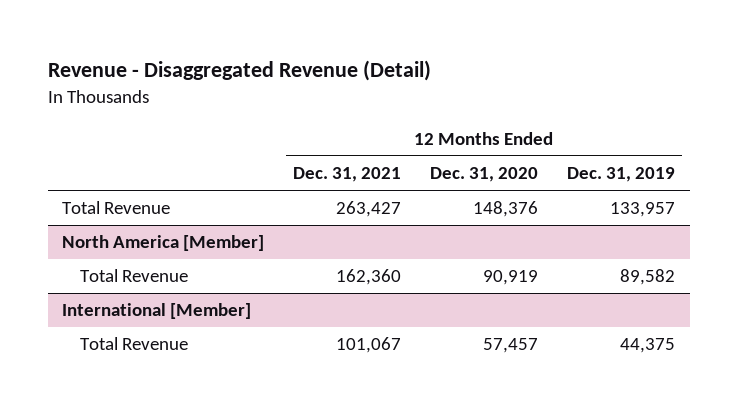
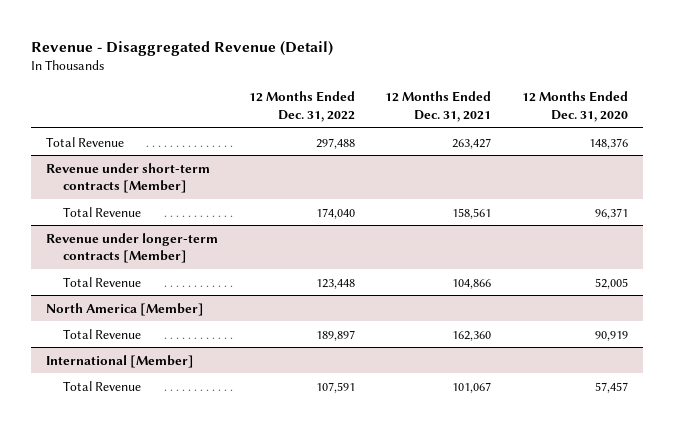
[567,167,676,183] Dec. 31, 2019 -> none
none -> [248,91,355,122] 12 Months Ended Dec. 31, 2022
none -> [46,162,211,194] Revenue under short-term contracts [Member]
none -> [63,206,142,217] Total Revenue
none -> [46,232,219,264] Revenue under longer-term contracts [Member]
none -> [63,276,142,287] Total Revenue

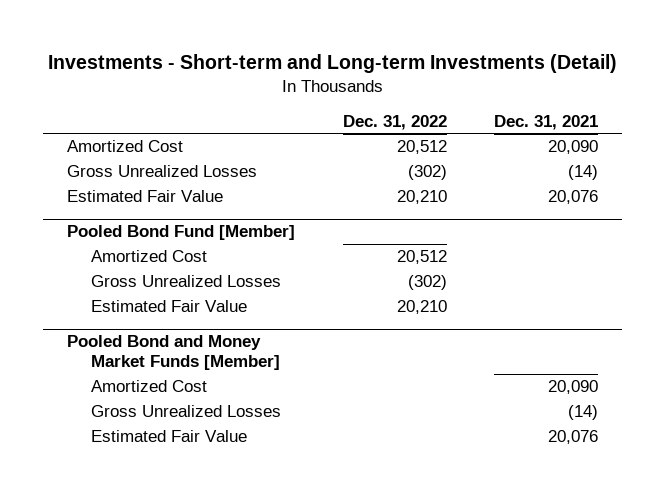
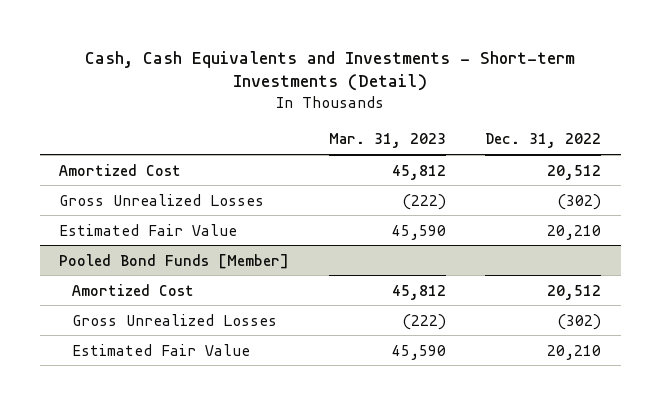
[47,54,617,74] Investments - Short-term and Long-term Investments (Detail) -> [85,50,576,92] Cash, Cash Equivalents and Investments - Short-term Investments (Detail)
[494,114,599,130] Dec. 31, 2021 -> none
none -> [328,133,446,149] Mar. 31, 2023
[66,225,295,241] Pooled Bond Fund [Member] -> [59,253,290,269] Pooled Bond Funds [Member]
[66,335,280,371] Pooled Bond and Money Market Funds [Member] -> none
[90,380,207,393] Amortized Cost -> none
[90,405,281,418] Gross Unrealized Losses -> none
[90,430,247,443] Estimated Fair Value -> none

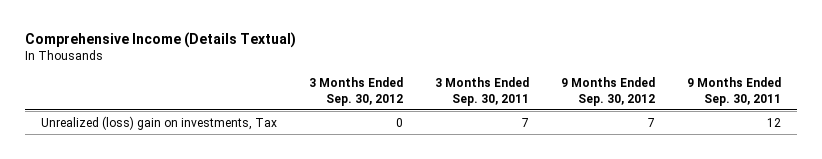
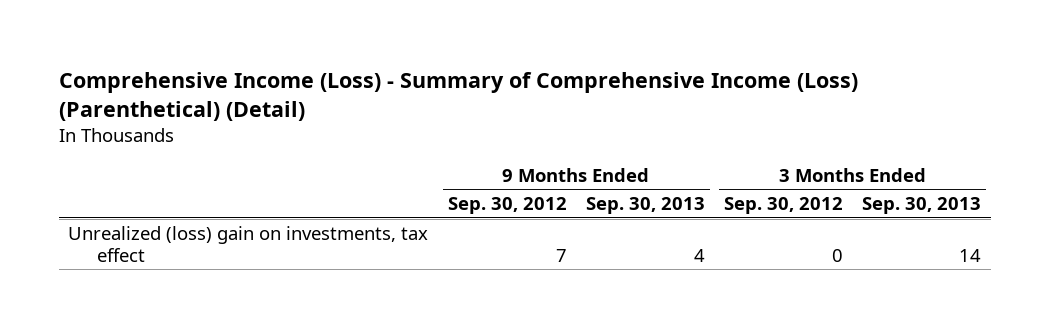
[24,31,296,48] Comprehensive Income (Details Textual) -> [58,71,858,121] Comprehensive Income (Loss) - Summary of Comprehensive Income (Loss) (Parenthetical) (Detail)
[435,77,530,106] 3 Months Ended Sep. 30, 2011 -> none
[687,77,782,106] 9 Months Ended Sep. 30, 2011 -> none
none -> [585,197,705,215] Sep. 30, 2013
none -> [862,197,982,215] Sep. 30, 2013
[40,115,277,130] Unrealized (loss) gain on investments, Tax -> [68,226,429,262] Unrealized (loss) gain on investments, tax effect

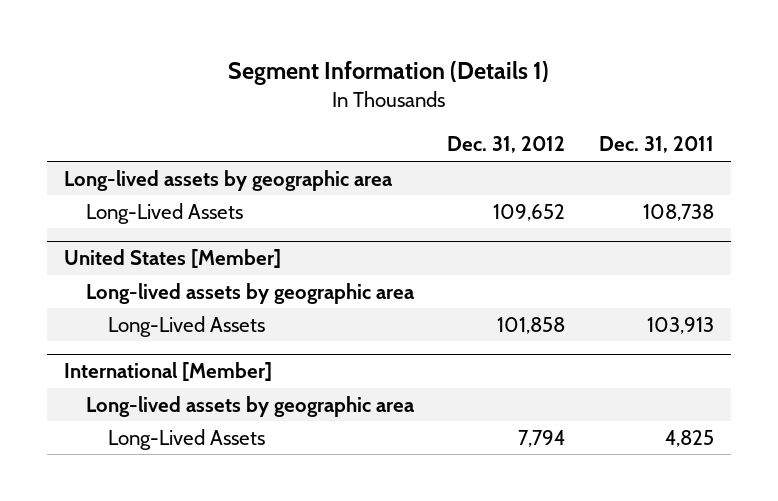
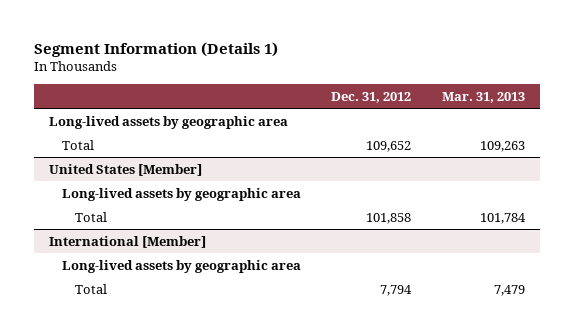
[598,136,714,154] Dec. 31, 2011 -> none
none -> [441,91,525,103] Mar. 31, 2013
[86,202,244,224] Long-Lived Assets -> [62,139,95,150] Total
[108,315,266,337] Long-Lived Assets -> [75,211,108,222] Total
[108,428,266,450] Long-Lived Assets -> [75,283,108,294] Total

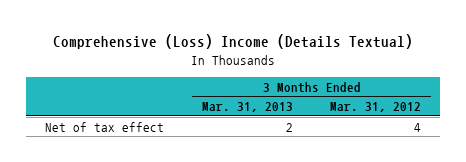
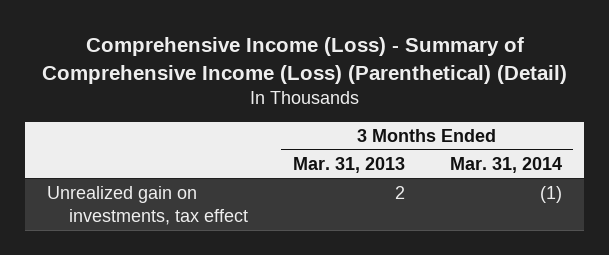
[53,34,414,50] Comprehensive (Loss) Income (Details Textual) -> [41,37,567,85] Comprehensive Income (Loss) - Summary of Comprehensive Income (Loss) (Parenthetical) (Detail)
[330,102,422,113] Mar. 31, 2012 -> none
none -> [449,156,562,173] Mar. 31, 2014
[44,121,164,132] Net of tax effect -> [47,186,248,226] Unrealized gain on investments, tax effect

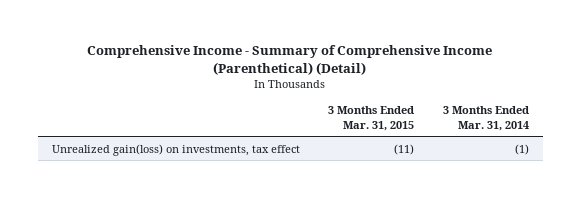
[41,37,567,85] Comprehensive Income (Loss) - Summary of Comprehensive Income (Loss) (Parenthetical) (Detail) -> [87,45,493,75] Comprehensive Income - Summary of Comprehensive Income (Parenthetical) (Detail)
[292,156,405,173] Mar. 31, 2013 -> none
none -> [328,106,415,131] 3 Months Ended Mar. 31, 2015
[47,186,248,226] Unrealized gain on investments, tax effect -> [52,143,301,156] Unrealized gain(loss) on investments, tax effect

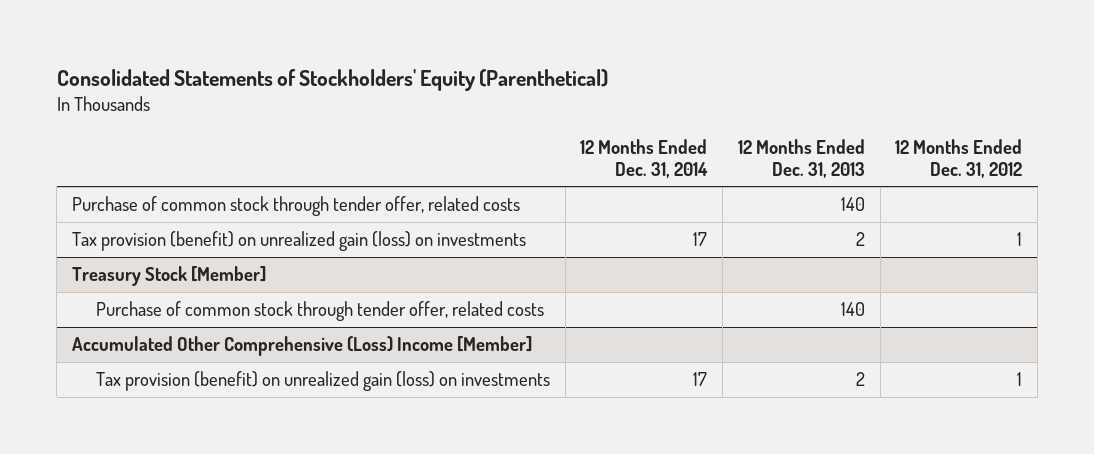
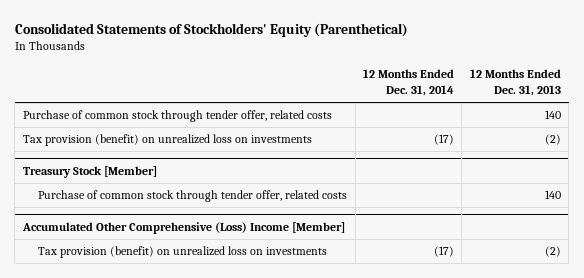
[895,138,1023,178] 12 Months Ended Dec. 31, 2012 -> none
[71,231,526,252] Tax provision (benefit) on unrealized gain (loss) on investments -> [22,134,312,147] Tax provision (benefit) on unrealized loss on investments
[693,232,708,247] 17 -> [434,134,455,146] (17)
[855,232,865,247] 2 -> [544,134,561,146] (2)
[95,371,550,392] Tax provision (benefit) on unrealized gain (loss) on investments -> [38,246,328,259] Tax provision (benefit) on unrealized loss on investments
[693,372,708,387] 17 -> [434,246,455,258] (17)
[855,372,865,387] 2 -> [544,246,561,258] (2)

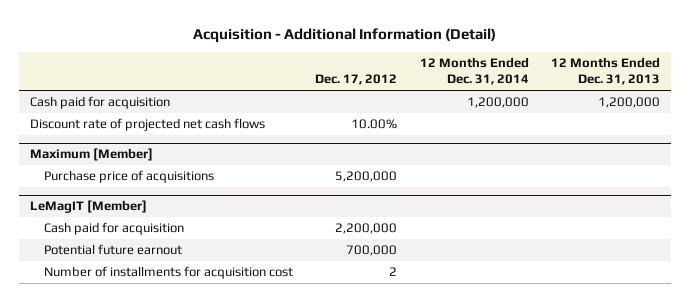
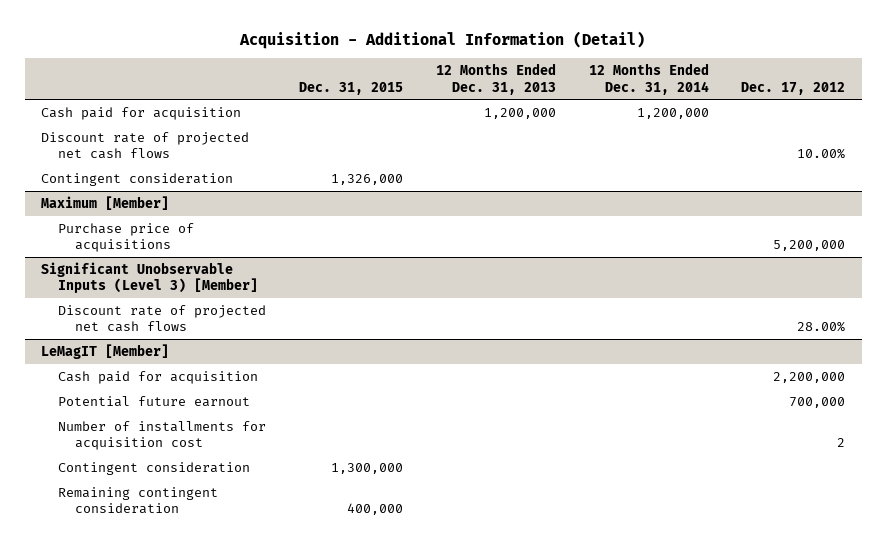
none -> [298,81,403,95] Dec. 31, 2015
none -> [41,173,234,187] Contingent consideration
none -> [41,262,259,294] Significant Unobservable Inputs (Level 3) [Member]
none -> [58,305,267,333] Discount rate of projected net cash flows
none -> [58,462,251,476] Contingent consideration
none -> [58,487,219,515] Remaining contingent consideration

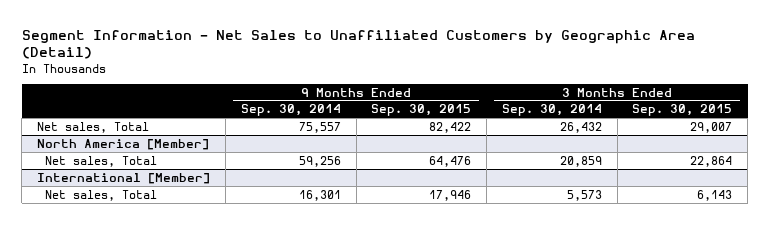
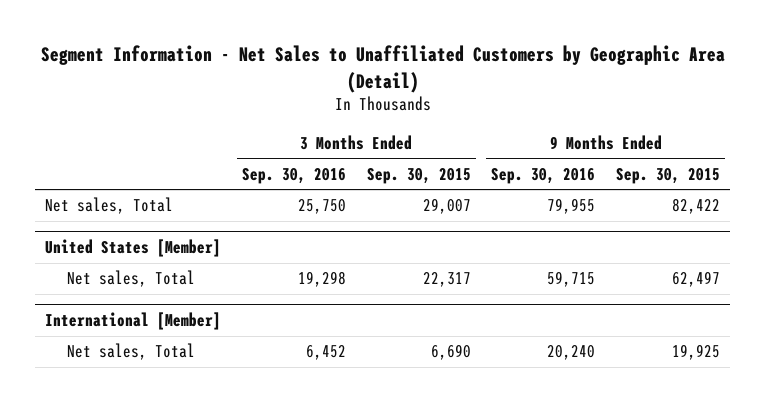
[240,104,341,117] Sep. 30, 2014 -> none
[501,104,602,117] Sep. 30, 2014 -> none
none -> [242,167,347,184] Sep. 30, 2016
none -> [491,167,596,184] Sep. 30, 2016
[37,138,210,150] North America [Member] -> none
none -> [45,239,222,258] United States [Member]
[429,155,472,167] 64,476 -> [672,271,721,288] 62,497
[690,155,733,167] 22,864 -> [422,272,471,288] 22,317
[429,189,472,201] 17,946 -> [672,344,721,361] 19,925
[697,189,733,201] 6,143 -> [430,344,471,361] 6,690

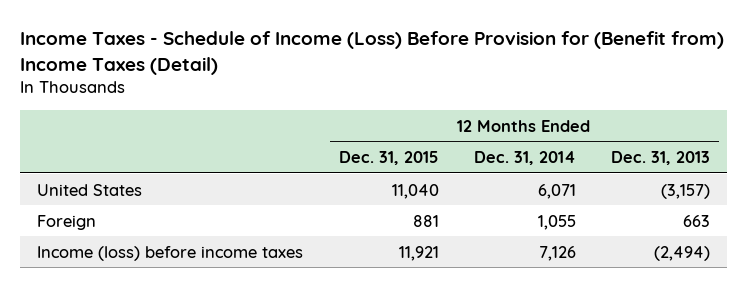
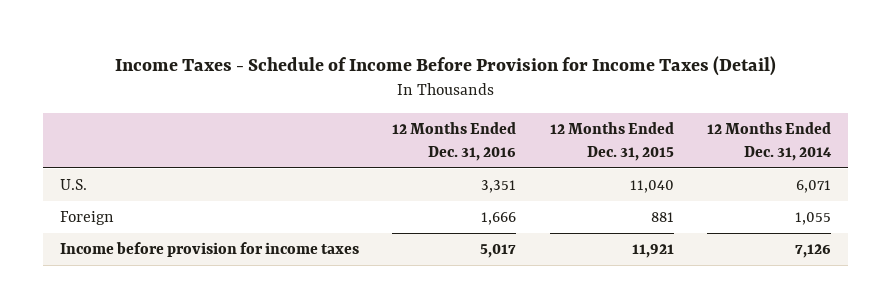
[19,31,724,76] Income Taxes - Schedule of Income (Loss) Before Provision for (Benefit from) Income Taxes (Detail) -> [114,55,776,76] Income Taxes - Schedule of Income Before Provision for Income Taxes (Detail)
[610,150,710,165] Dec. 31, 2013 -> none
none -> [392,122,517,161] 12 Months Ended Dec. 31, 2016
[37,183,143,196] United States -> [59,179,87,191] U.S.
[37,245,304,261] Income (loss) before income taxes -> [59,242,359,258] Income before provision for income taxes

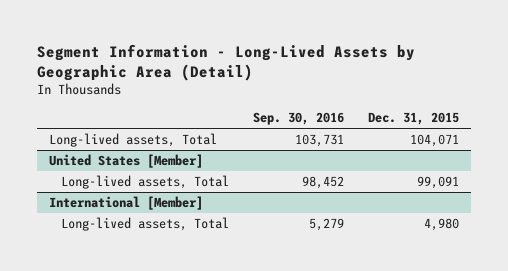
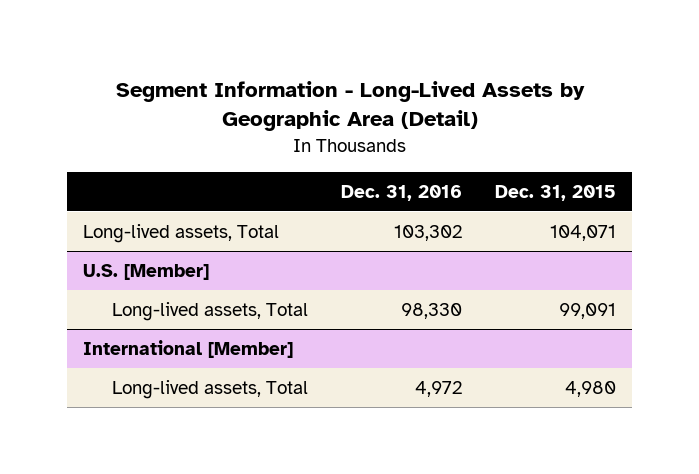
[252,112,344,126] Sep. 30, 2016 -> none
none -> [340,184,462,201] Dec. 31, 2016
[49,153,204,168] United States [Member] -> [83,264,210,281] U.S. [Member]

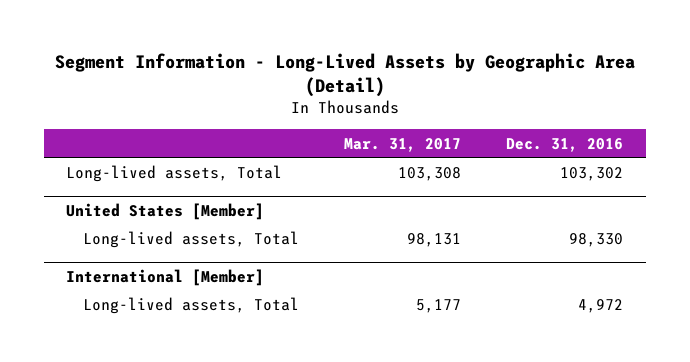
[494,184,616,201] Dec. 31, 2015 -> none
none -> [344,137,462,152] Mar. 31, 2017
[83,264,210,281] U.S. [Member] -> [66,202,265,220] United States [Member]

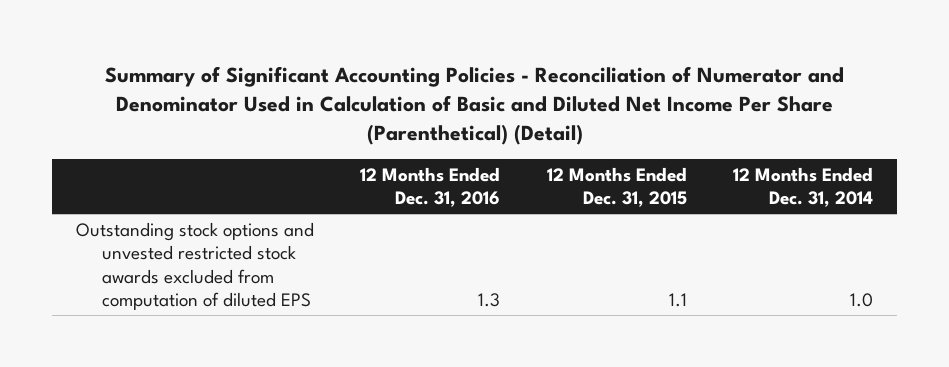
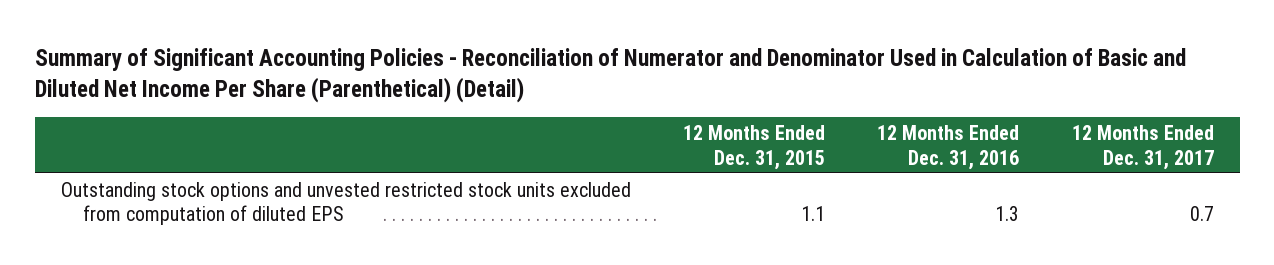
[733,166,874,208] 12 Months Ended Dec. 31, 2014 -> none
none -> [1071,125,1214,170] 12 Months Ended Dec. 31, 2017
[75,221,314,311] Outstanding stock options and unvested restricted stock awards excluded from computation of diluted EPS -> [60,181,631,226] Outstanding stock options and unvested restricted stock units excluded from computation of diluted EPS

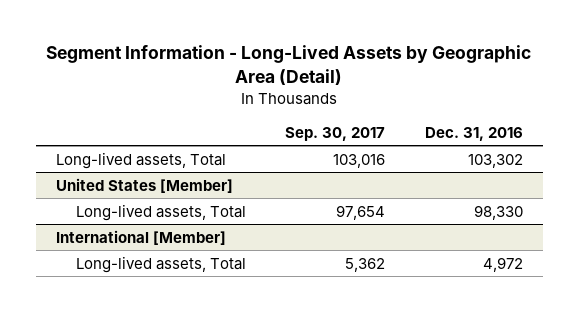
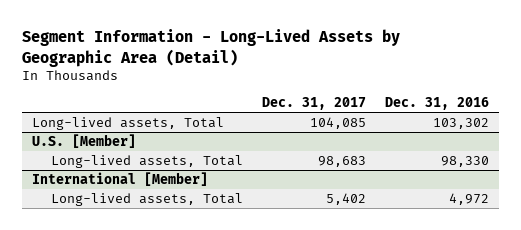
[285,126,386,141] Sep. 30, 2017 -> none
none -> [262,97,367,111] Dec. 31, 2017
[55,177,233,193] United States [Member] -> [31,134,136,149] U.S. [Member]

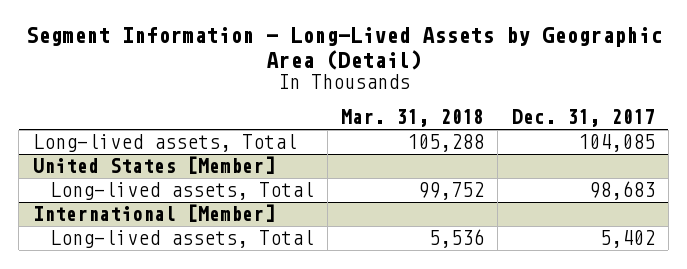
[385,97,490,111] Dec. 31, 2016 -> none
none -> [341,109,485,128] Mar. 31, 2018
[31,134,136,149] U.S. [Member] -> [32,156,275,175] United States [Member]

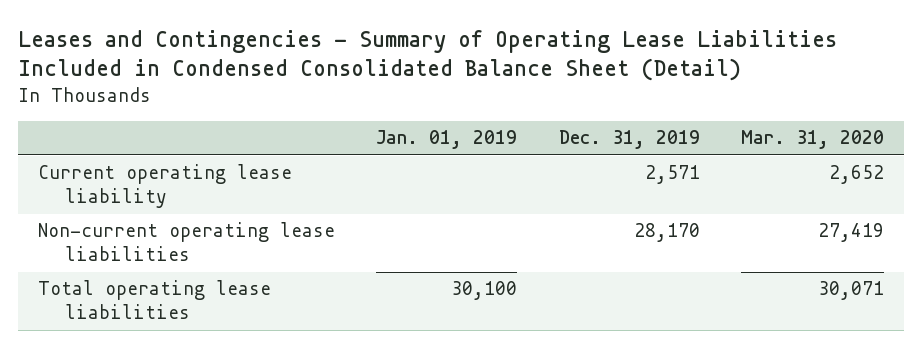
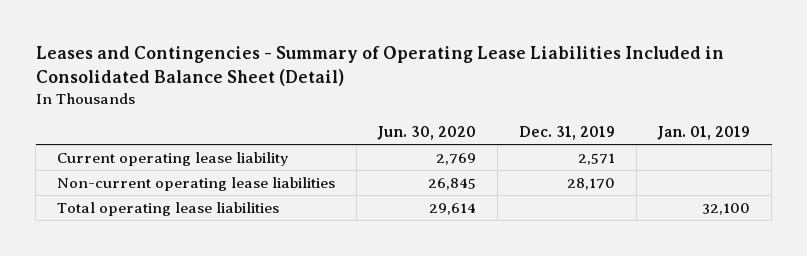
[17,30,837,82] Leases and Contingencies - Summary of Operating Lease Liabilities Included in Condensed Consolidated Balance Sheet (Detail) -> [35,46,724,87] Leases and Contingencies - Summary of Operating Lease Liabilities Included in Consolidated Balance Sheet (Detail)
[740,130,884,150] Mar. 31, 2020 -> none
none -> [377,126,477,141] Jun. 30, 2020
[451,281,518,301] 30,100 -> [702,202,751,215] 32,100

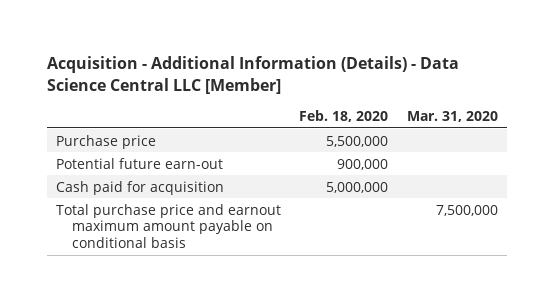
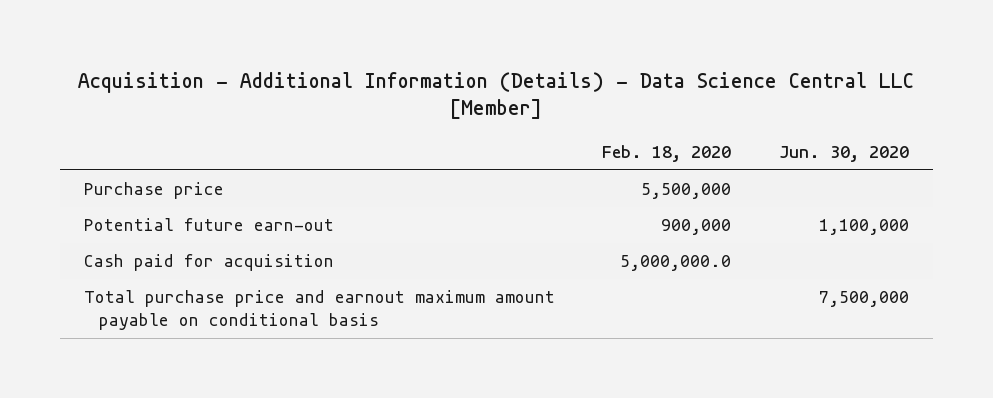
[406,111,498,123] Mar. 31, 2020 -> none
none -> [779,145,910,162] Jun. 30, 2020
[326,181,389,193] 5,000,000 -> [620,255,732,272] 5,000,000.0

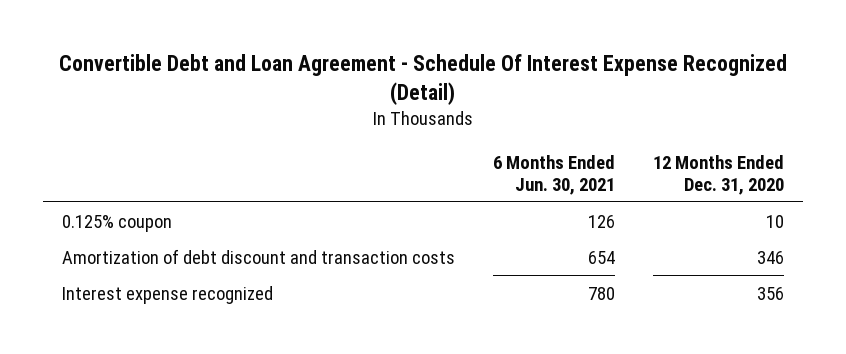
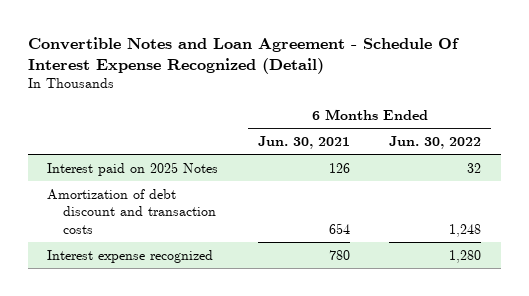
[58,54,787,106] Convertible Debt and Loan Agreement - Schedule Of Interest Expense Recognized (Detail) -> [27,36,459,74] Convertible Notes and Loan Agreement - Schedule Of Interest Expense Recognized (Detail)
[652,154,784,195] 12 Months Ended Dec. 31, 2020 -> none
none -> [389,135,482,149] Jun. 30, 2022
[61,214,172,232] 0.125% coupon -> [47,161,219,176] Interest paid on 2025 Notes

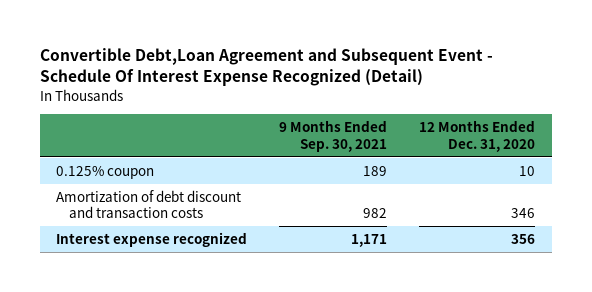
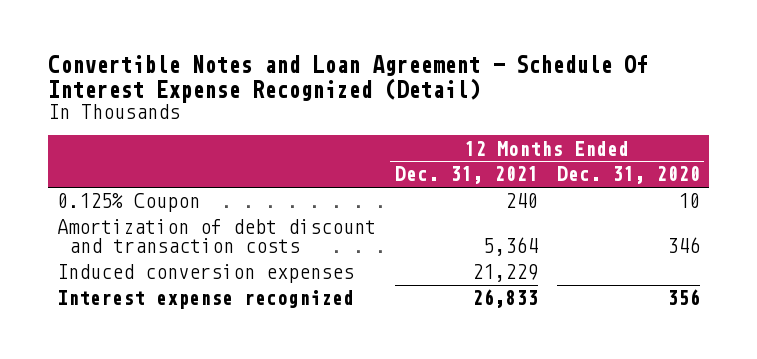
[40,48,494,87] Convertible Debt,Loan Agreement and Subsequent Event - Schedule Of Interest Expense Recognized (Detail) -> [47,54,648,103] Convertible Notes and Loan Agreement - Schedule Of Interest Expense Recognized (Detail)
[279,119,388,152] 9 Months Ended Sep. 30, 2021 -> none
none -> [395,166,539,185] Dec. 31, 2021
[56,165,155,179] 0.125% coupon -> [57,193,201,213] 0.125% Coupon
none -> [57,264,355,284] Induced conversion expenses

